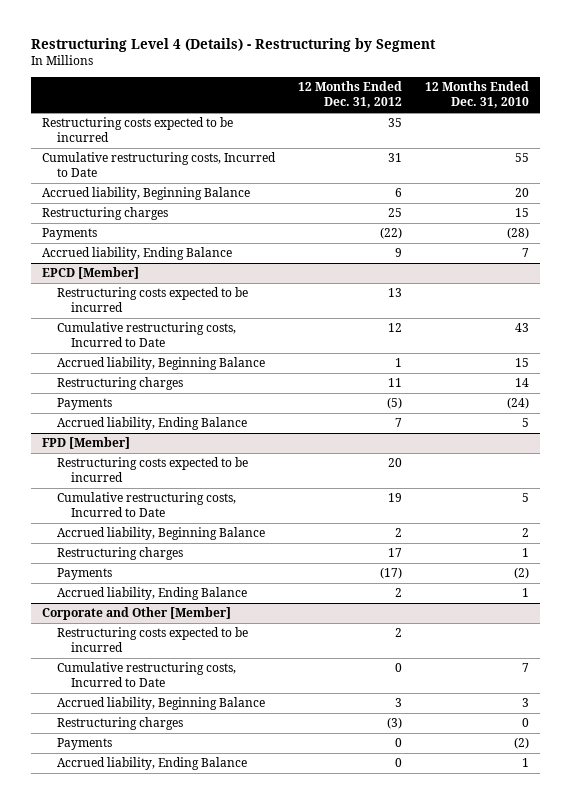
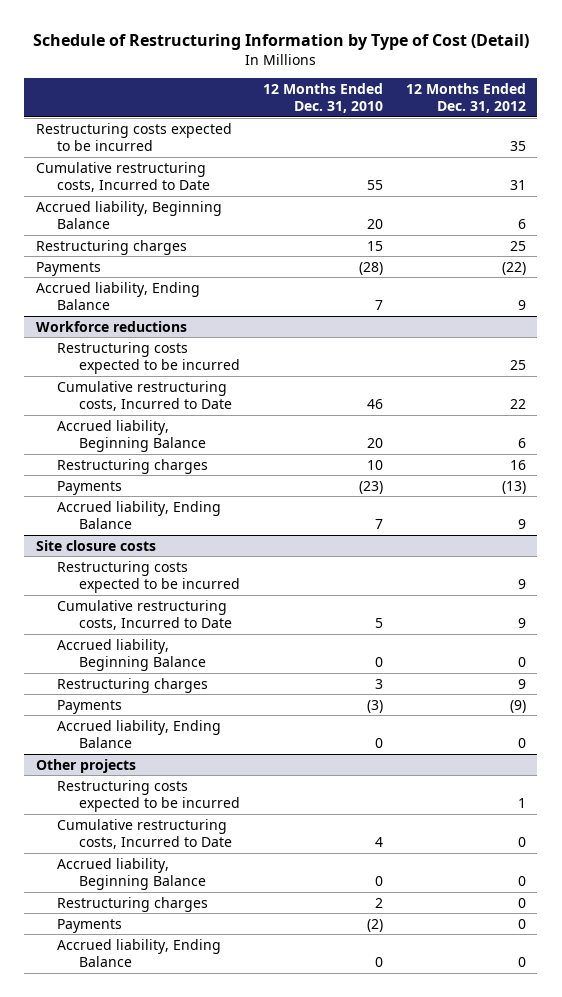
[30,38,436,53] Restructuring Level 4 (Details) - Restructuring by Segment -> [32,33,529,50] Schedule of Restructuring Information by Type of Cost (Detail)
[42,267,140,280] EPCD [Member] -> none
[42,437,131,450] FPD [Member] -> none
[42,607,232,621] Corporate and Other [Member] -> none
none -> [35,320,187,332] Workforce reductions
[387,288,402,298] 13 -> [509,359,526,370] 25
[387,323,402,333] 12 -> [509,398,526,409] 22
[514,323,529,333] 43 -> [366,398,383,409] 46
[394,358,402,368] 1 -> [517,437,526,448] 6
[514,358,529,368] 15 -> [366,437,383,448] 20
[387,378,402,388] 11 -> [509,459,526,470] 16
[514,378,529,388] 14 -> [366,459,383,470] 10
[386,397,402,410] (5) -> [501,480,526,494] (13)
[506,397,529,410] (24) -> [358,480,383,494] (23)
[394,418,402,428] 7 -> [517,518,526,529] 9
[521,418,529,428] 5 -> [374,518,383,529] 7
none -> [35,539,156,551] Site closure costs
[387,458,402,468] 20 -> [517,578,526,589] 9
[387,493,402,503] 19 -> [517,617,526,628] 9
[394,528,402,538] 2 -> [517,656,526,667] 0
[521,528,529,538] 2 -> [374,656,383,667] 0
[387,548,402,558] 17 -> [517,678,526,689] 9
[521,548,529,558] 1 -> [374,678,383,689] 3
[379,567,402,580] (17) -> [509,699,526,713] (9)
[513,567,529,580] (2) -> [366,699,383,713] (3)
[394,588,402,598] 2 -> [517,737,526,748] 0
[521,588,529,598] 1 -> [374,737,383,748] 0
none -> [35,758,136,773] Other projects
[394,628,402,638] 2 -> [517,797,526,808] 1
[521,663,529,673] 7 -> [374,836,383,847] 4
[394,698,402,708] 3 -> [517,875,526,886] 0
[521,698,529,708] 3 -> [374,875,383,886] 0
[386,717,402,730] (3) -> [517,897,526,908] 0
[521,718,529,728] 0 -> [374,897,383,908] 2
[521,758,529,768] 1 -> [374,956,383,967] 0

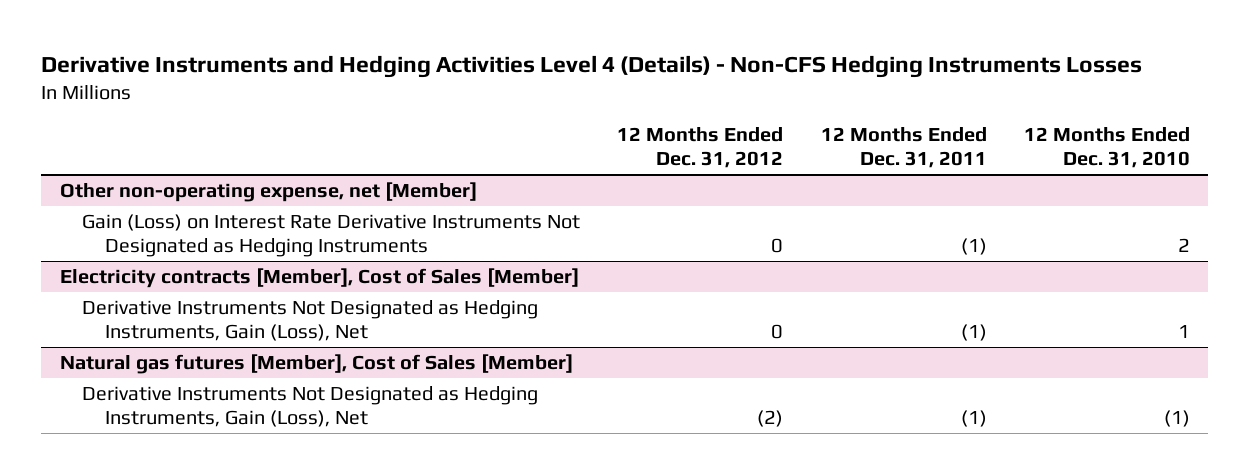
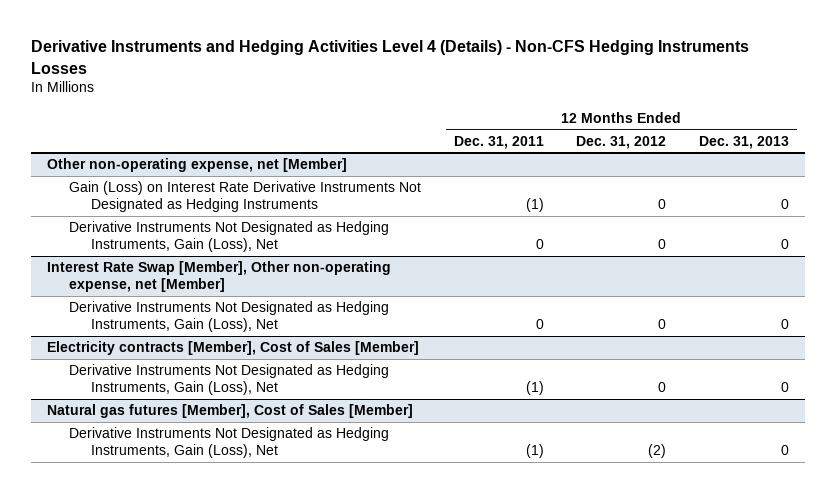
[1023,127,1190,169] 12 Months Ended Dec. 31, 2010 -> none
none -> [699,135,790,149] Dec. 31, 2013
none -> [69,221,390,253] Derivative Instruments Not Designated as Hedging Instruments, Gain (Loss), Net
none -> [47,261,392,293] Interest Rate Swap [Member], Other non-operating expense, net [Member]
none -> [69,301,390,333] Derivative Instruments Not Designated as Hedging Instruments, Gain (Loss), Net

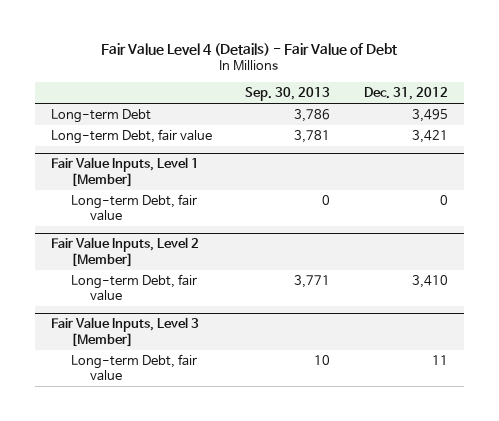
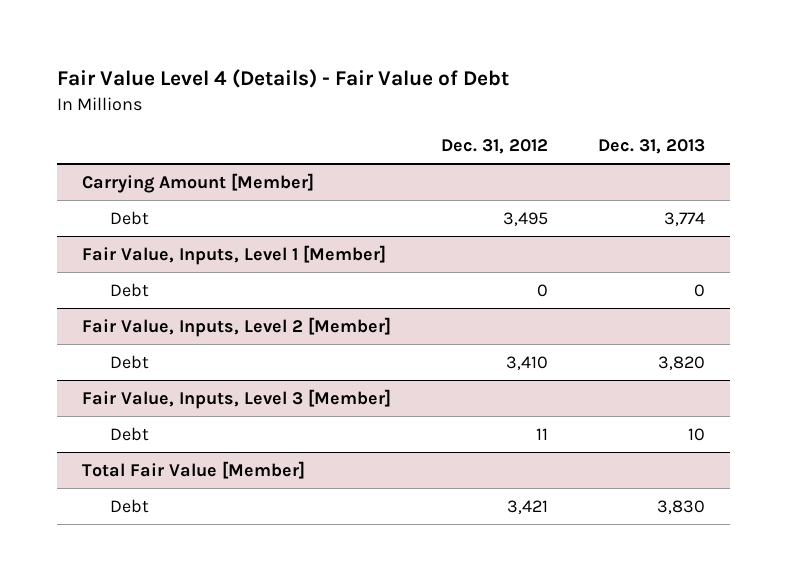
[245,87,331,102] Sep. 30, 2013 -> none
none -> [598,139,706,155] Dec. 31, 2013
[51,108,152,123] Long-term Debt -> none
none -> [82,172,315,193] Carrying Amount [Member]
[51,128,213,144] Long-term Debt, fair value -> [109,210,149,225] Debt
[411,129,448,143] 3,421 -> [503,211,549,226] 3,495
[51,157,200,187] Fair Value Inputs, Level 1 [Member] -> [82,244,387,265] Fair Value, Inputs, Level 1 [Member]
[70,193,197,221] Long-term Debt, fair value -> [109,282,149,297] Debt
[51,237,200,267] Fair Value Inputs, Level 2 [Member] -> [82,316,392,337] Fair Value, Inputs, Level 2 [Member]
[70,273,197,301] Long-term Debt, fair value -> [109,354,149,369] Debt
[51,317,200,347] Fair Value Inputs, Level 3 [Member] -> [82,388,392,409] Fair Value, Inputs, Level 3 [Member]
[70,353,197,381] Long-term Debt, fair value -> [109,426,149,441] Debt
none -> [82,460,306,479] Total Fair Value [Member]
none -> [109,498,149,513] Debt

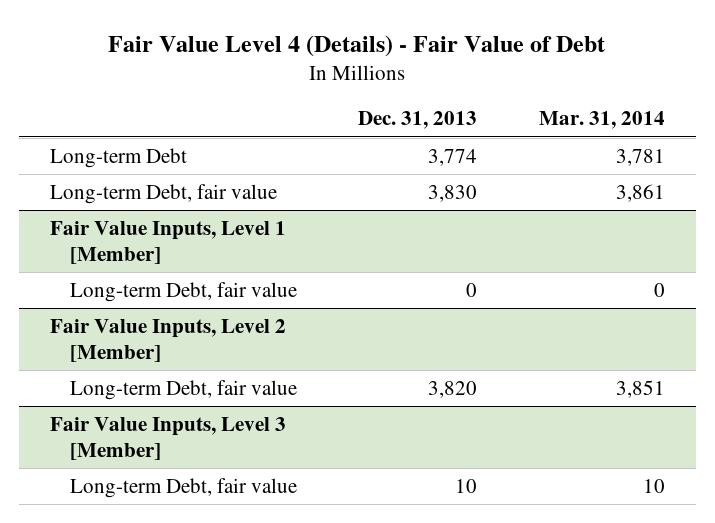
[441,139,549,155] Dec. 31, 2012 -> none
none -> [538,111,665,130] Mar. 31, 2014
[82,172,315,193] Carrying Amount [Member] -> none
[82,460,306,479] Total Fair Value [Member] -> none
[109,498,149,513] Debt -> none
none -> [49,147,187,168] Long-term Debt
[109,210,149,225] Debt -> [49,183,277,204] Long-term Debt, fair value
[664,211,706,226] 3,774 -> [428,184,478,202] 3,830
[82,244,387,265] Fair Value, Inputs, Level 1 [Member] -> [49,220,286,265] Fair Value Inputs, Level 1 [Member]
[109,282,149,297] Debt -> [69,281,297,302] Long-term Debt, fair value
[82,316,392,337] Fair Value, Inputs, Level 2 [Member] -> [49,318,286,363] Fair Value Inputs, Level 2 [Member]
[109,354,149,369] Debt -> [69,379,297,400] Long-term Debt, fair value
[82,388,392,409] Fair Value, Inputs, Level 3 [Member] -> [49,416,286,461] Fair Value Inputs, Level 3 [Member]
[109,426,149,441] Debt -> [69,477,297,498] Long-term Debt, fair value

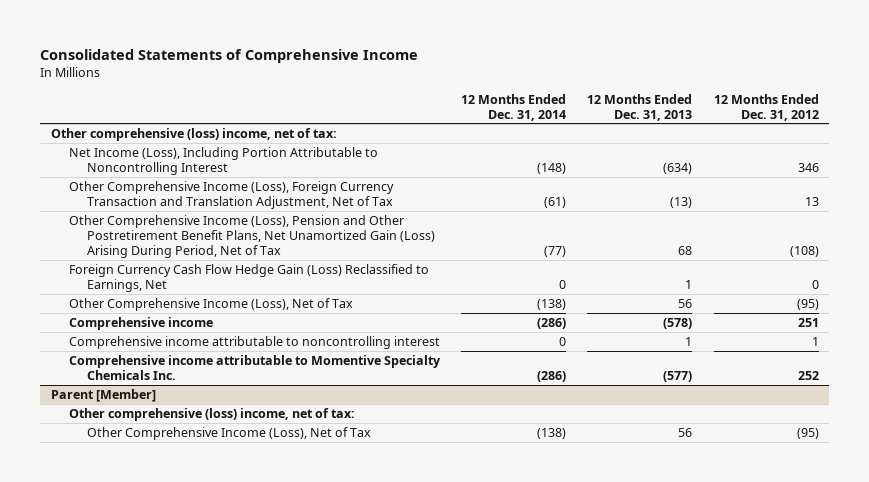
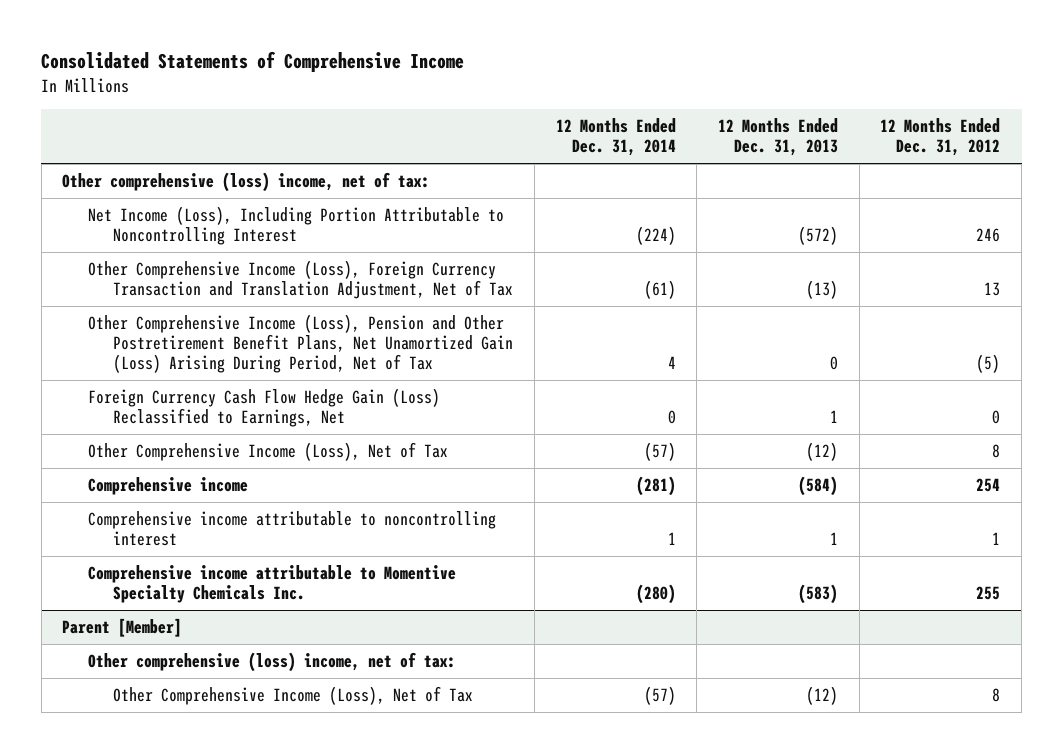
[536,162,566,174] (148) -> [635,226,676,246] (224)
[663,162,693,174] (634) -> [798,226,839,246] (572)
[797,162,819,172] 346 -> [976,228,1001,243] 246
[543,245,566,257] (77) -> [667,356,676,370] 4
[678,245,693,255] 68 -> [830,356,839,371] 0
[789,245,819,257] (108) -> [976,354,1001,374] (5)
[536,299,566,311] (138) -> [643,441,676,461] (57)
[678,299,693,309] 56 -> [806,441,839,461] (12)
[796,299,819,311] (95) -> [992,443,1001,458] 8
[536,318,566,330] (286) -> [635,475,676,496] (281)
[663,318,693,330] (578) -> [798,475,839,496] (584)
[797,318,819,328] 251 -> [976,477,1001,492] 254
[558,337,566,347] 0 -> [667,532,676,546] 1
[536,370,566,382] (286) -> [635,584,676,605] (280)
[663,370,693,382] (577) -> [798,584,839,605] (583)
[797,370,819,380] 252 -> [976,586,1001,601] 255
[536,428,566,440] (138) -> [643,685,676,705] (57)
[678,428,693,438] 56 -> [806,685,839,705] (12)
[796,428,819,440] (95) -> [992,687,1001,702] 8

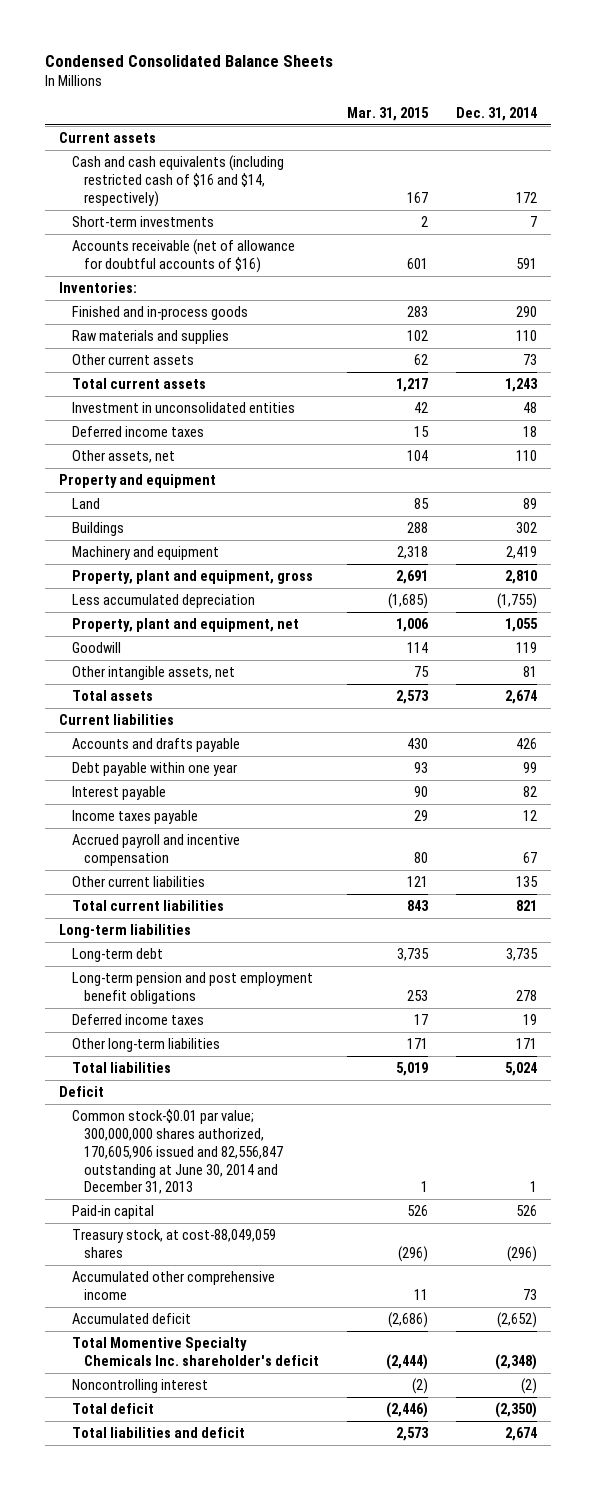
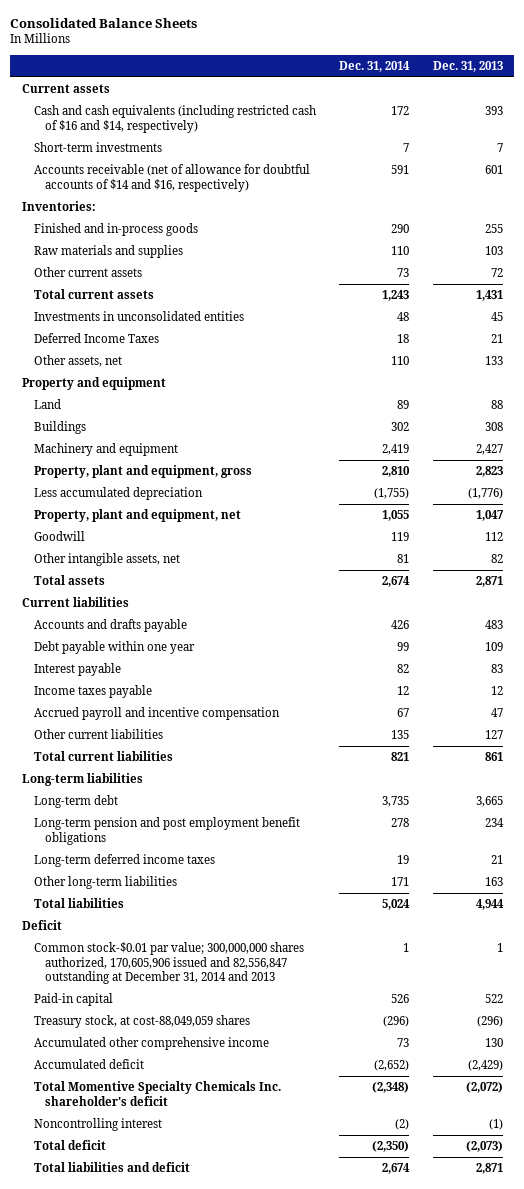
[44,55,333,68] Condensed Consolidated Balance Sheets -> [9,17,197,28] Consolidated Balance Sheets
[347,106,430,121] Mar. 31, 2015 -> none
none -> [432,60,503,72] Dec. 31, 2013
[71,239,295,273] Accounts receivable (net of allowance for doubtful accounts of $16) -> [33,164,310,192] Accounts receivable (net of allowance for doubtful accounts of $14 and $16, respectively)
[71,402,295,414] Investment in unconsolidated entities -> [33,311,244,322] Investments in unconsolidated entities
[71,426,204,438] Deferred income taxes -> [33,333,159,344] Deferred Income Taxes
[71,1014,204,1026] Deferred income taxes -> [33,854,215,868] Long-term deferred income taxes
[71,1109,284,1195] Common stock-$0.01 par value; 300,000,000 shares authorized, 170,605,906 issued and 82,556,847 outstanding at June 30, 2014 and December 31, 2013 -> [33,942,304,985] Common stock-$0.01 par value; 300,000,000 shares authorized, 170,605,906 issued and 82,556,847 outstanding at December 31, 2014 and 2013

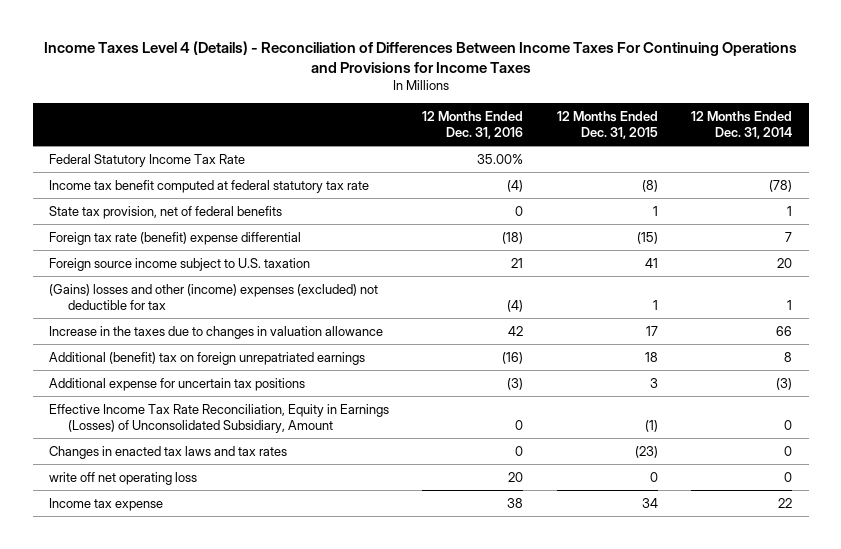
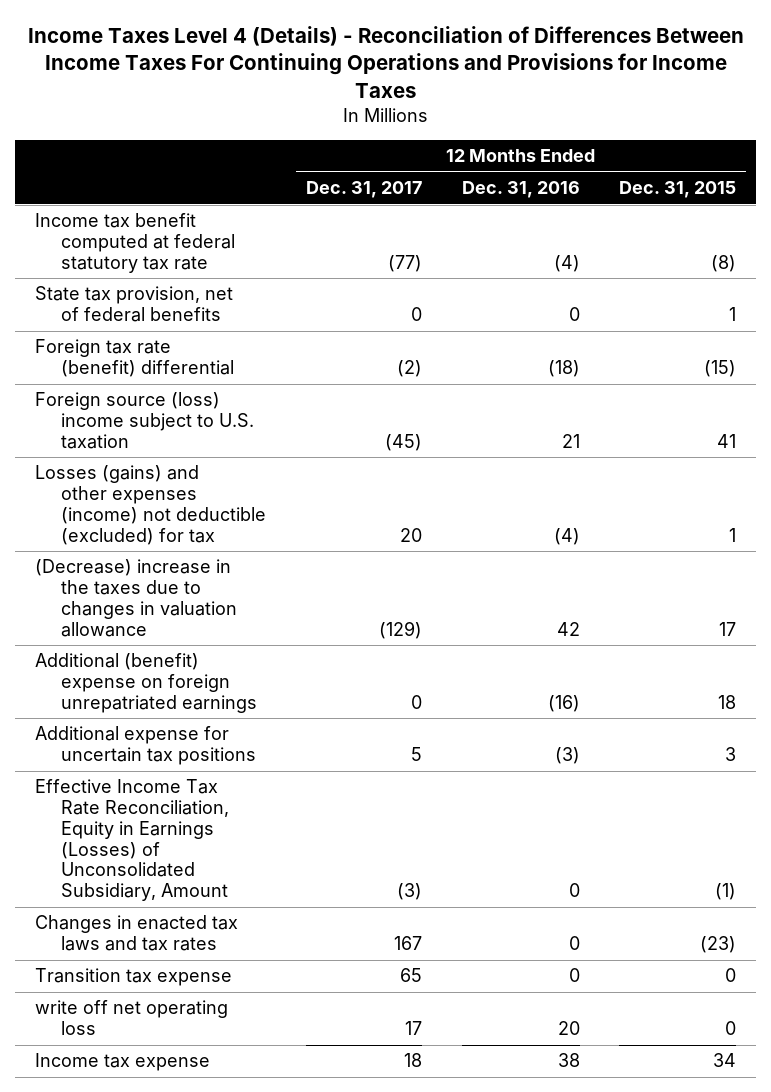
[691,110,793,139] 12 Months Ended Dec. 31, 2014 -> none
none -> [305,181,422,199] Dec. 31, 2017
[49,153,246,167] Federal Statutory Income Tax Rate -> none
[49,231,302,245] Foreign tax rate (benefit) expense differential -> [34,339,235,378] Foreign tax rate (benefit) differential
[49,257,311,271] Foreign source income subject to U.S. taxation -> [34,392,255,449] Foreign source (loss) income subject to U.S. taxation
[49,283,379,310] (Gains) losses and other (income) expenses (excluded) not deductible for tax -> [34,465,267,545] Losses (gains) and other expenses (income) not deductible (excluded) for tax
[49,325,384,339] Increase in the taxes due to changes in valuation allowance -> [34,559,238,637] (Decrease) increase in the taxes due to changes in valuation allowance
[49,351,366,365] Additional (benefit) tax on foreign unrepatriated earnings -> [34,653,258,713] Additional (benefit) expense on foreign unrepatriated earnings
none -> [34,968,232,987] Transition tax expense

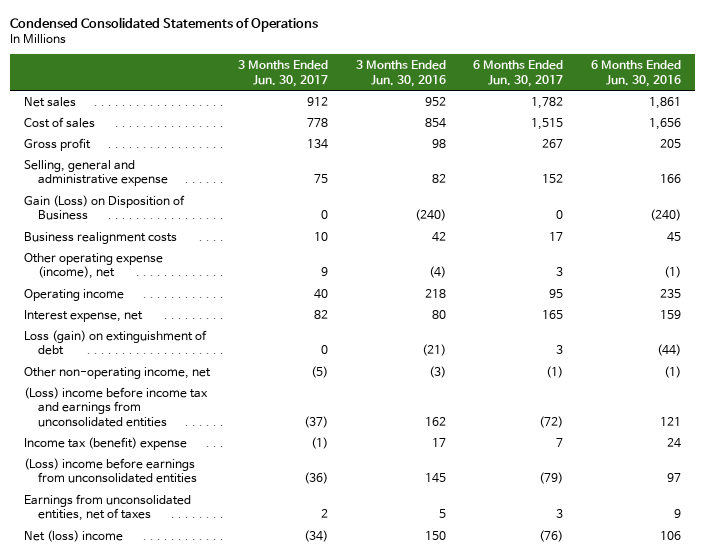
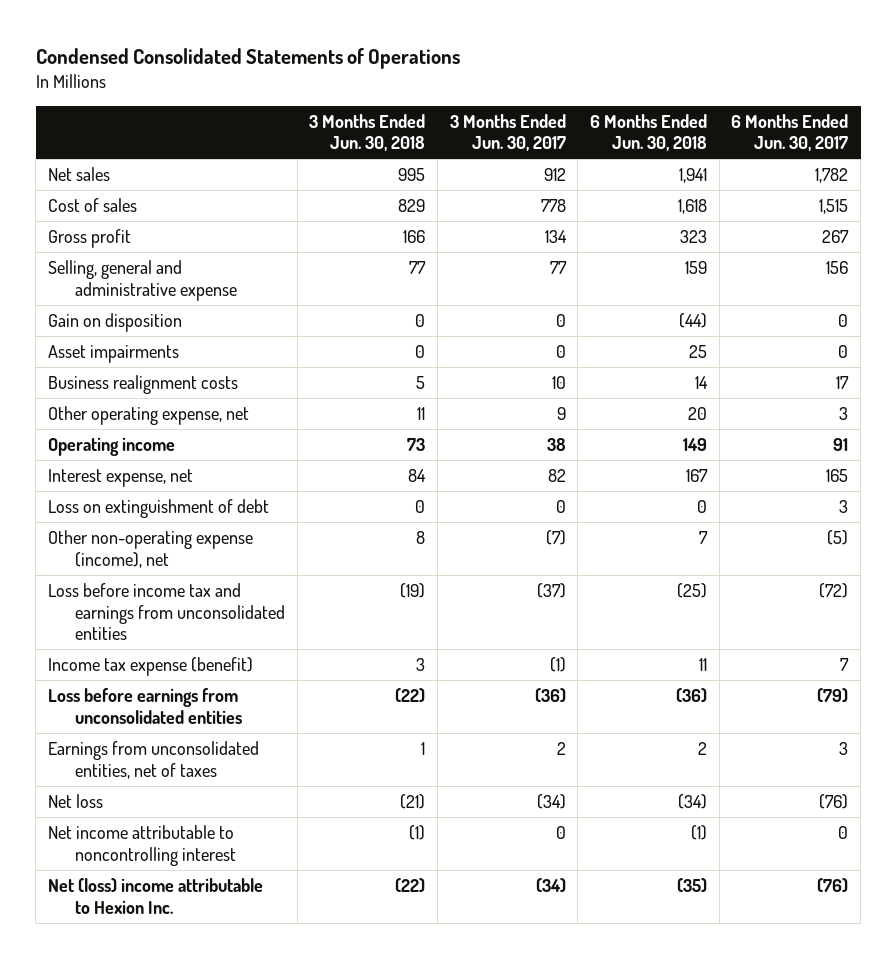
[355,59,446,87] 3 Months Ended Jun. 30, 2016 -> none
[591,59,682,87] 6 Months Ended Jun. 30, 2016 -> none
none -> [309,113,426,152] 3 Months Ended Jun. 30, 2018
none -> [590,113,708,152] 6 Months Ended Jun. 30, 2018
[313,174,328,184] 75 -> [549,261,567,275] 77
[542,174,564,184] 152 -> [826,261,849,275] 156
[24,194,186,221] Gain (Loss) on Disposition of Business -> [47,313,182,333] Gain on disposition
none -> [47,345,179,364] Asset impairments
[24,252,164,280] Other operating expense (income), net -> [47,406,249,426] Other operating expense, net
[313,288,328,299] 40 -> [546,438,566,452] 38
[549,288,564,298] 95 -> [833,438,849,452] 91
[24,329,208,356] Loss (gain) on extinguishment of debt -> [47,499,269,519] Loss on extinguishment of debt
[24,366,212,379] Other non-operating income, net -> [47,530,253,568] Other non-operating expense (income), net
[310,365,328,378] (5) -> [545,530,566,546] (7)
[546,365,564,378] (1) -> [827,530,849,546] (5)
[24,386,209,427] (Loss) income before income tax and earnings from unconsolidated entities -> [47,583,285,640] Loss before income tax and earnings from unconsolidated entities
[24,436,188,450] Income tax (benefit) expense -> [47,657,253,677] Income tax expense (benefit)
[24,457,197,484] (Loss) income before earnings from unconsolidated entities -> [47,688,242,724] Loss before earnings from unconsolidated entities
none -> [47,794,103,809] Net loss
none -> [47,825,236,866] Net income attributable to noncontrolling interest
[24,529,124,542] Net (loss) income -> [47,878,263,914] Net (loss) income attributable to Hexion Inc.

